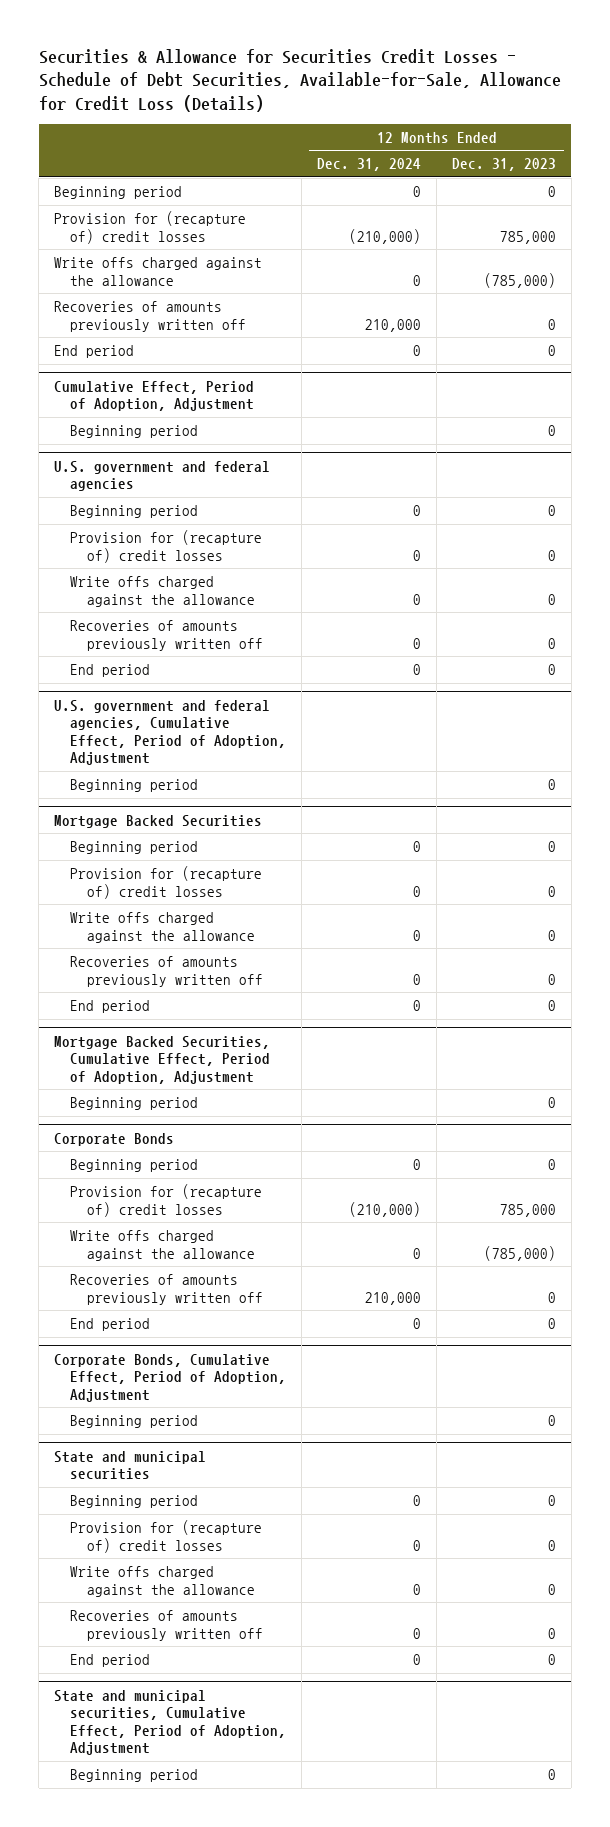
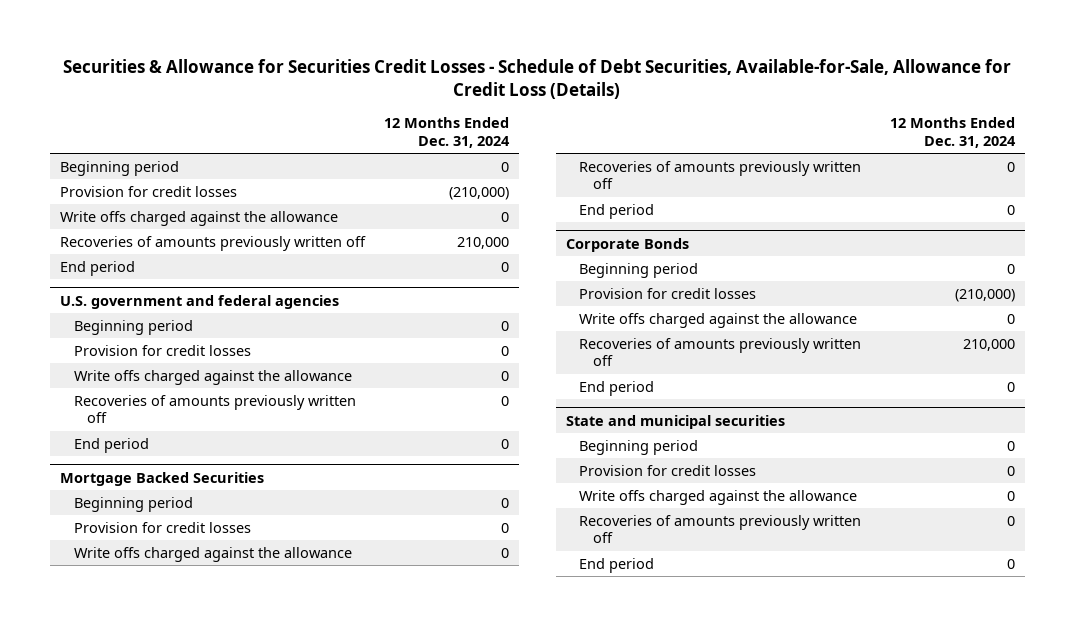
[451,158,556,172] Dec. 31, 2023 -> none
[54,211,247,244] Provision for (recapture of) credit losses -> [59,185,237,197] Provision for credit losses
[54,380,255,412] Cumulative Effect, Period of Adoption, Adjustment -> none
[70,425,199,439] Beginning period -> none
[70,530,263,563] Provision for (recapture of) credit losses -> [73,344,251,356] Provision for credit losses
[54,699,287,766] U.S. government and federal agencies, Cumulative Effect, Period of Adoption, Adjustment -> none
[70,779,199,793] Beginning period -> none
[70,866,263,899] Provision for (recapture of) credit losses -> [73,521,251,533] Provision for credit losses
[54,1035,271,1084] Mortgage Backed Securities, Cumulative Effect, Period of Adoption, Adjustment -> none
[70,1097,199,1111] Beginning period -> none
[70,1184,263,1217] Provision for (recapture of) credit losses -> [579,287,757,299] Provision for credit losses
[54,1353,287,1402] Corporate Bonds, Cumulative Effect, Period of Adoption, Adjustment -> none
[70,1415,199,1429] Beginning period -> none
[70,1520,263,1553] Provision for (recapture of) credit losses -> [579,464,757,476] Provision for credit losses
[54,1689,287,1756] State and municipal securities, Cumulative Effect, Period of Adoption, Adjustment -> none
[70,1769,199,1783] Beginning period -> none

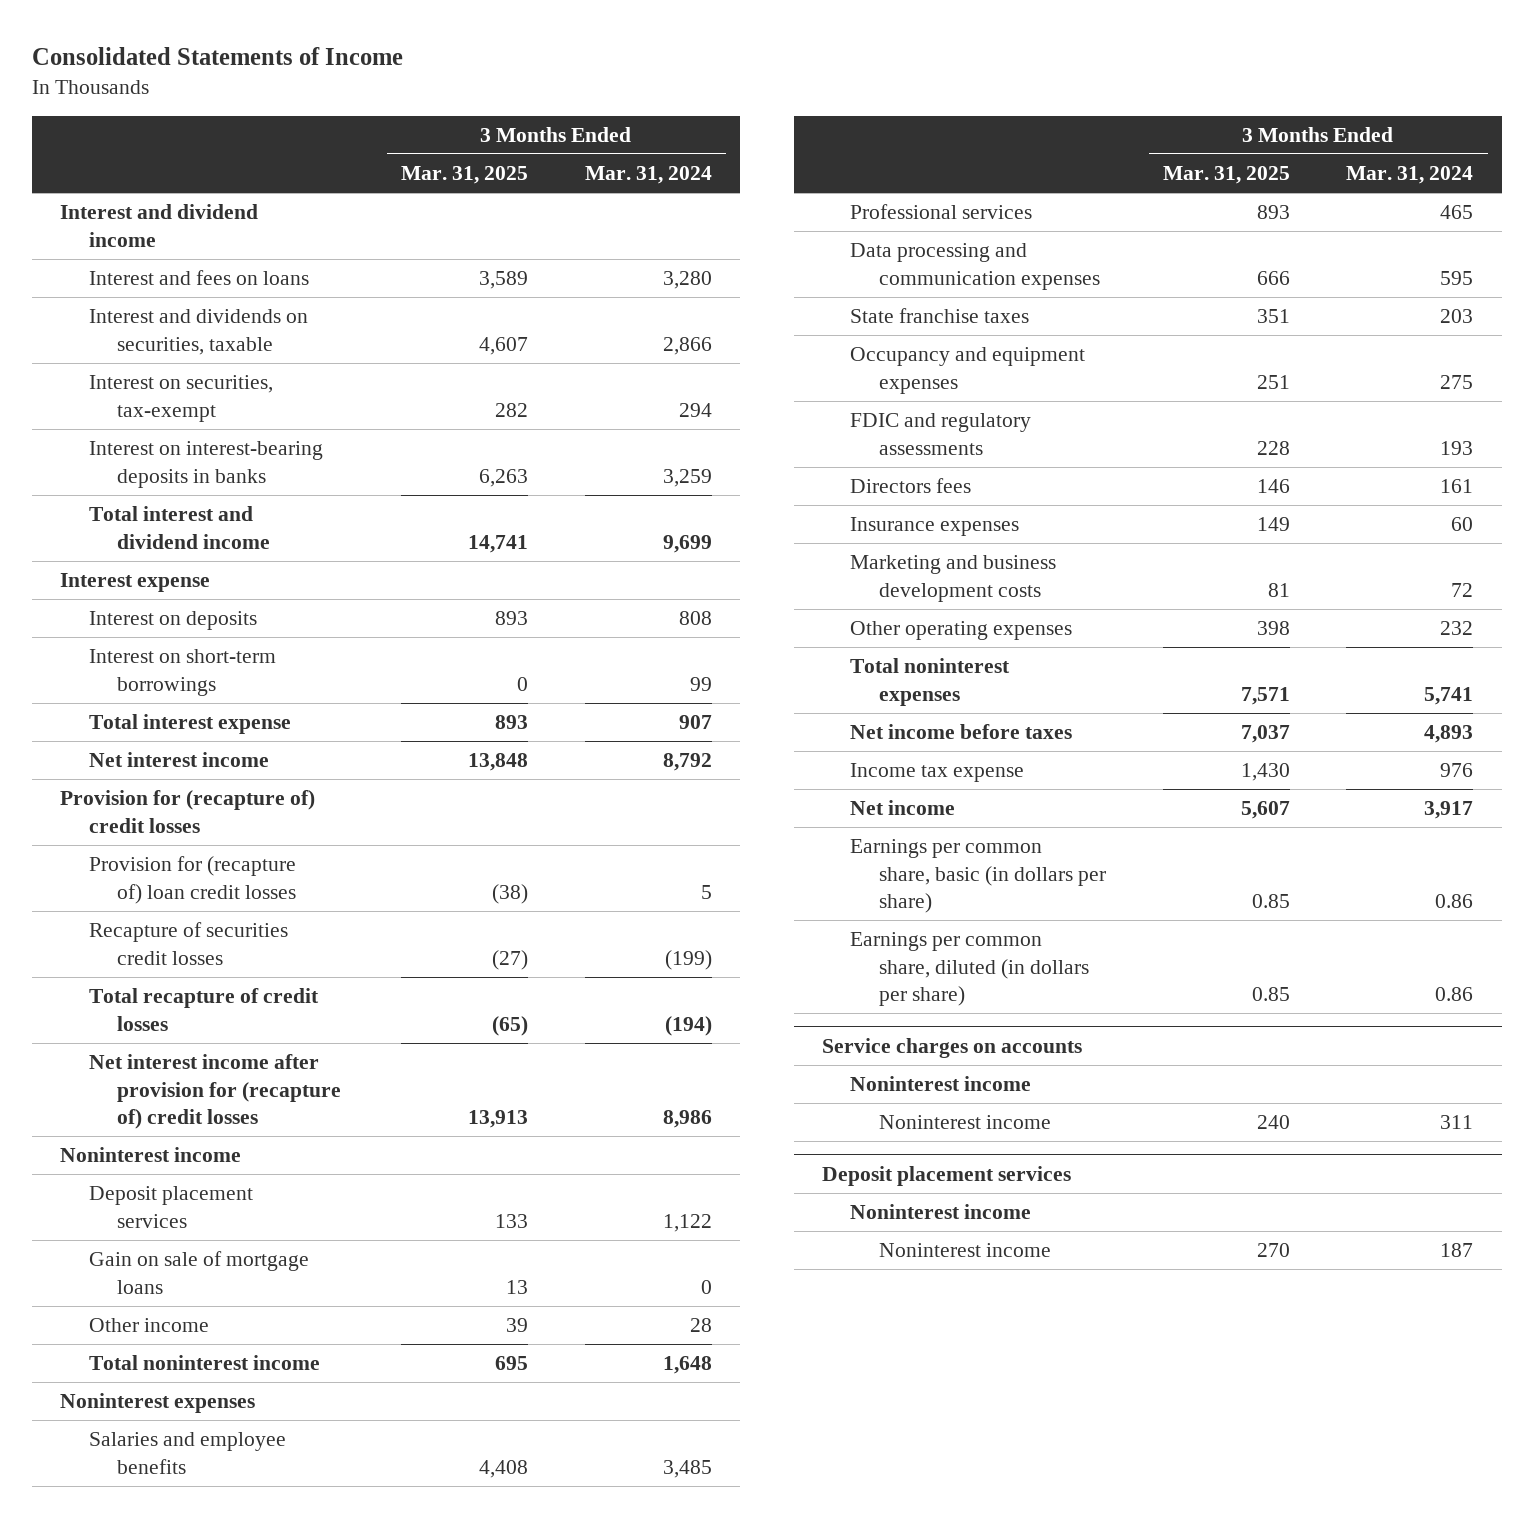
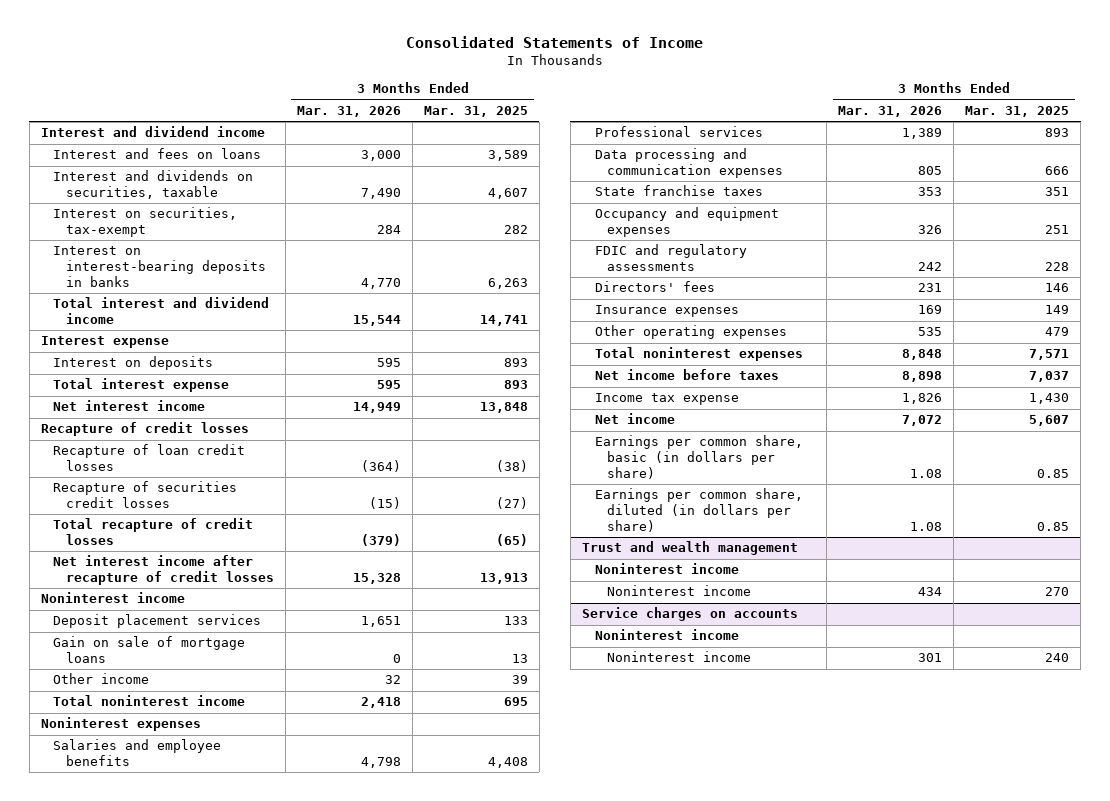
[584,166,712,185] Mar. 31, 2024 -> none
none -> [297,105,402,117] Mar. 31, 2026
[88,649,276,696] Interest on short-term borrowings -> none
[60,790,316,833] Provision for (recapture of) credit losses -> [40,422,249,437] Recapture of credit losses
[88,856,297,904] Provision for (recapture of) loan credit losses -> [53,444,246,472] Recapture of loan credit losses
[88,1054,342,1130] Net interest income after provision for (recapture of) credit losses -> [53,555,275,586] Net interest income after recapture of credit losses
[850,478,972,494] Directors fees -> [594,281,715,293] Directors' fees
[850,555,1057,602] Marketing and business development costs -> none
[1256,621,1290,636] 398 -> [1045,327,1070,337] 479
none -> [581,541,798,556] Trust and wealth management
none -> [594,563,739,575] Noninterest income
none -> [607,585,752,597] Noninterest income
[822,1165,1072,1186] Deposit placement services -> none
[850,1204,1032,1220] Noninterest income -> none
[878,1243,1051,1258] Noninterest income -> none

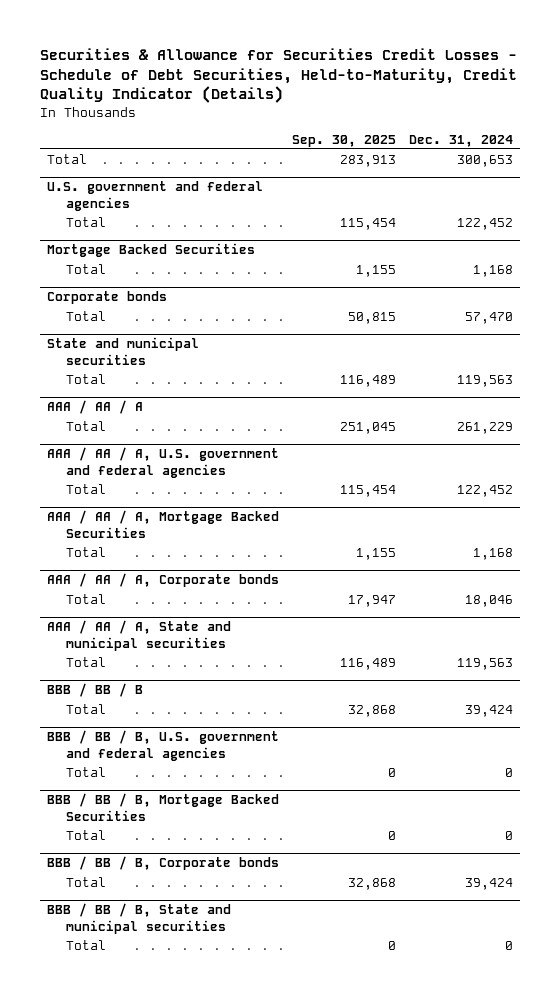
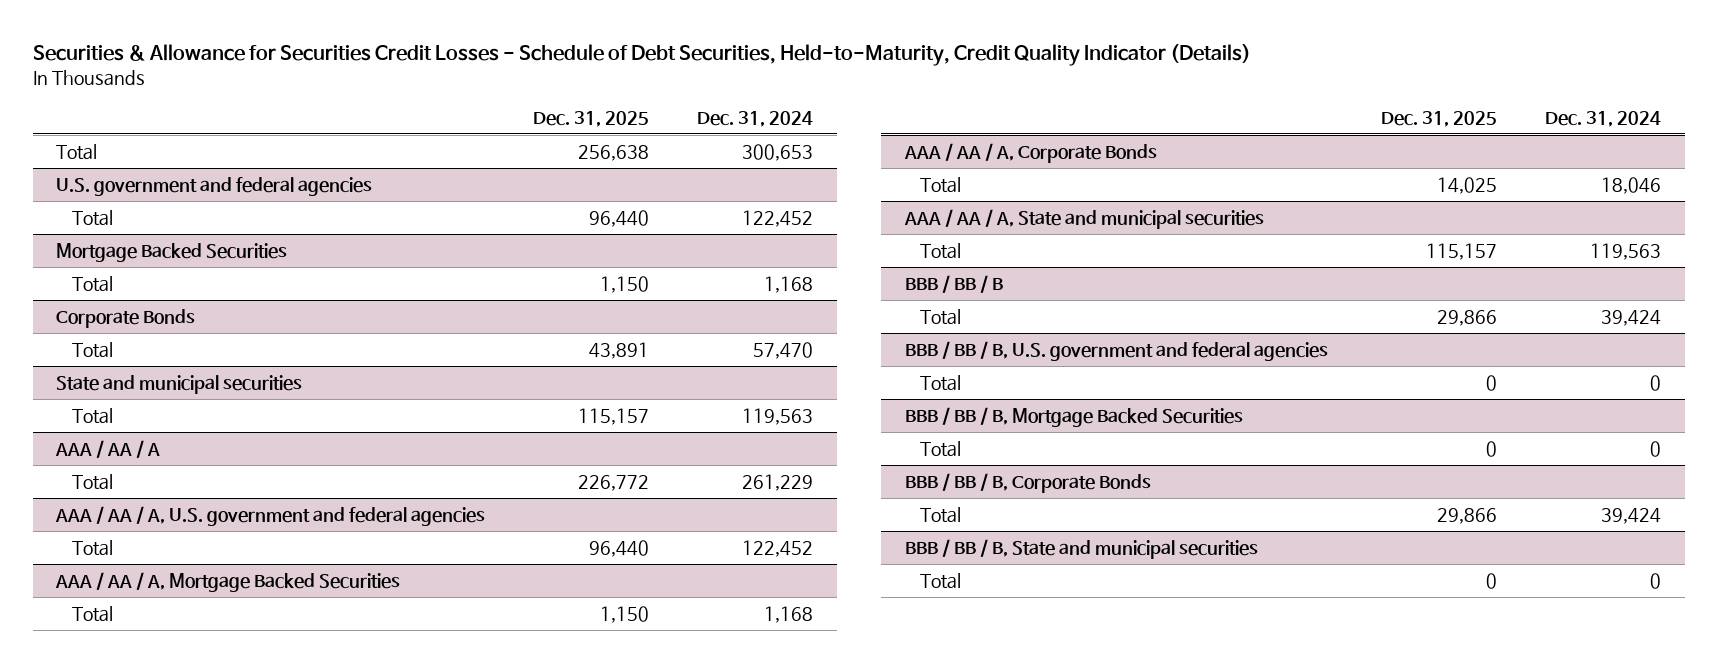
[291,134,396,147] Sep. 30, 2025 -> none
none -> [533,110,650,127] Dec. 31, 2025
[46,291,167,305] Corporate bonds -> [56,308,196,328] Corporate Bonds
[46,573,279,588] AAA / AA / A, Corporate bonds -> [903,142,1157,163] AAA / AA / A, Corporate Bonds
[46,856,279,871] BBB / BB / B, Corporate bonds -> [904,472,1151,493] BBB / BB / B, Corporate Bonds

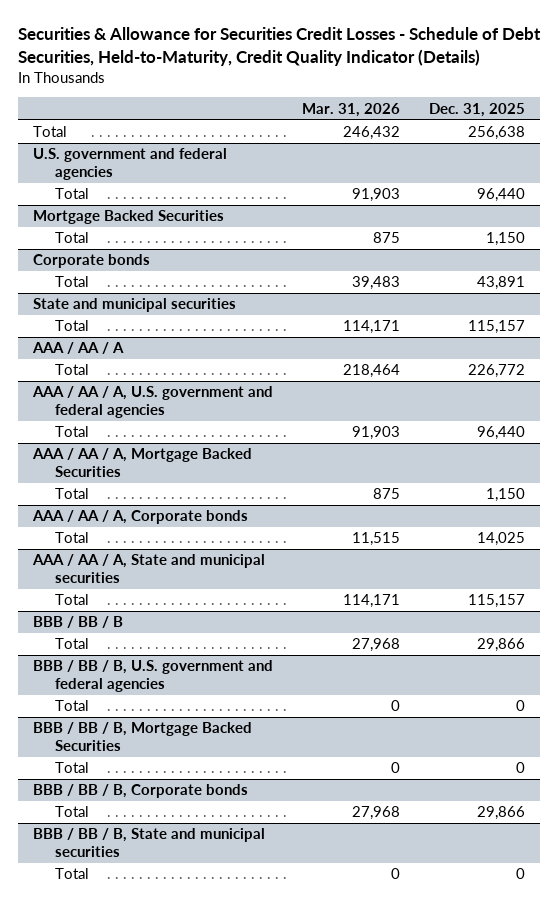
[696,110,813,127] Dec. 31, 2024 -> none
none -> [301,102,400,117] Mar. 31, 2026
[56,308,196,328] Corporate Bonds -> [32,254,150,269] Corporate bonds
[903,142,1157,163] AAA / AA / A, Corporate Bonds -> [31,510,248,525] AAA / AA / A, Corporate bonds
[904,472,1151,493] BBB / BB / B, Corporate Bonds -> [32,784,248,799] BBB / BB / B, Corporate bonds

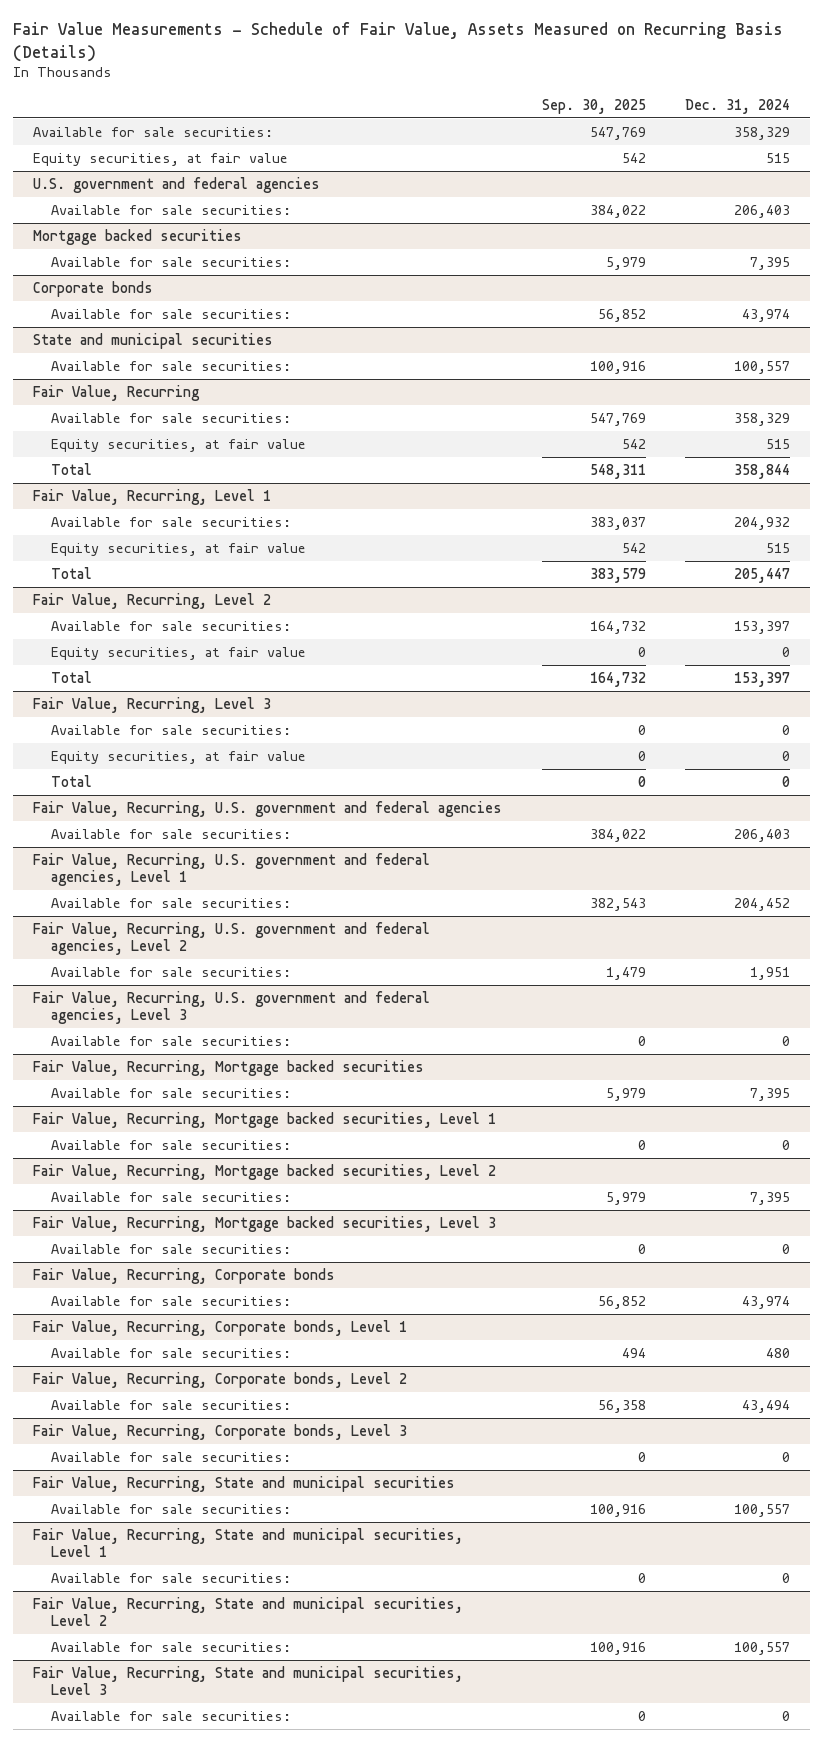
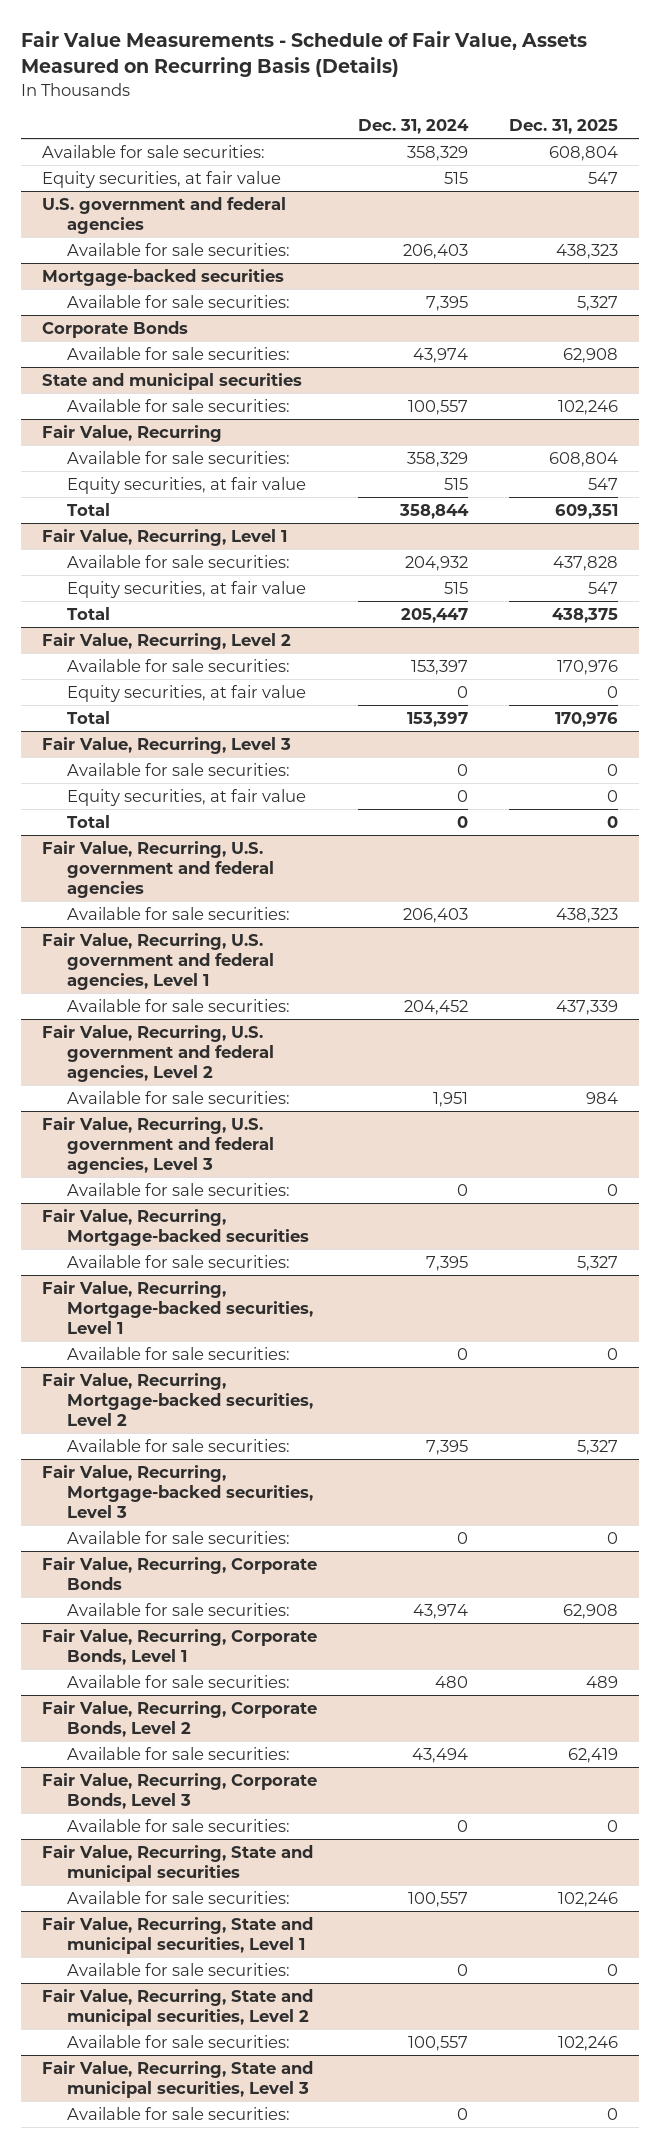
[541,98,646,114] Sep. 30, 2025 -> none
none -> [509,119,619,135] Dec. 31, 2025
[32,228,242,245] Mortgage backed securities -> [41,268,284,286] Mortgage-backed securities
[32,280,153,297] Corporate bonds -> [41,320,188,338] Corporate Bonds
[32,1059,424,1076] Fair Value, Recurring, Mortgage backed securities -> [41,1208,310,1246] Fair Value, Recurring, Mortgage-backed securities
[32,1111,496,1128] Fair Value, Recurring, Mortgage backed securities, Level 1 -> [41,1280,314,1335] Fair Value, Recurring, Mortgage-backed securities, Level 1
[32,1163,496,1180] Fair Value, Recurring, Mortgage backed securities, Level 2 -> [41,1372,314,1427] Fair Value, Recurring, Mortgage-backed securities, Level 2
[32,1215,496,1232] Fair Value, Recurring, Mortgage backed securities, Level 3 -> [41,1464,314,1519] Fair Value, Recurring, Mortgage-backed securities, Level 3
[32,1267,335,1284] Fair Value, Recurring, Corporate bonds -> [41,1556,317,1590] Fair Value, Recurring, Corporate Bonds
[32,1319,407,1336] Fair Value, Recurring, Corporate bonds, Level 1 -> [41,1628,317,1665] Fair Value, Recurring, Corporate Bonds, Level 1
[32,1371,407,1388] Fair Value, Recurring, Corporate bonds, Level 2 -> [41,1700,317,1737] Fair Value, Recurring, Corporate Bonds, Level 2
[32,1423,407,1440] Fair Value, Recurring, Corporate bonds, Level 3 -> [41,1772,317,1809] Fair Value, Recurring, Corporate Bonds, Level 3

